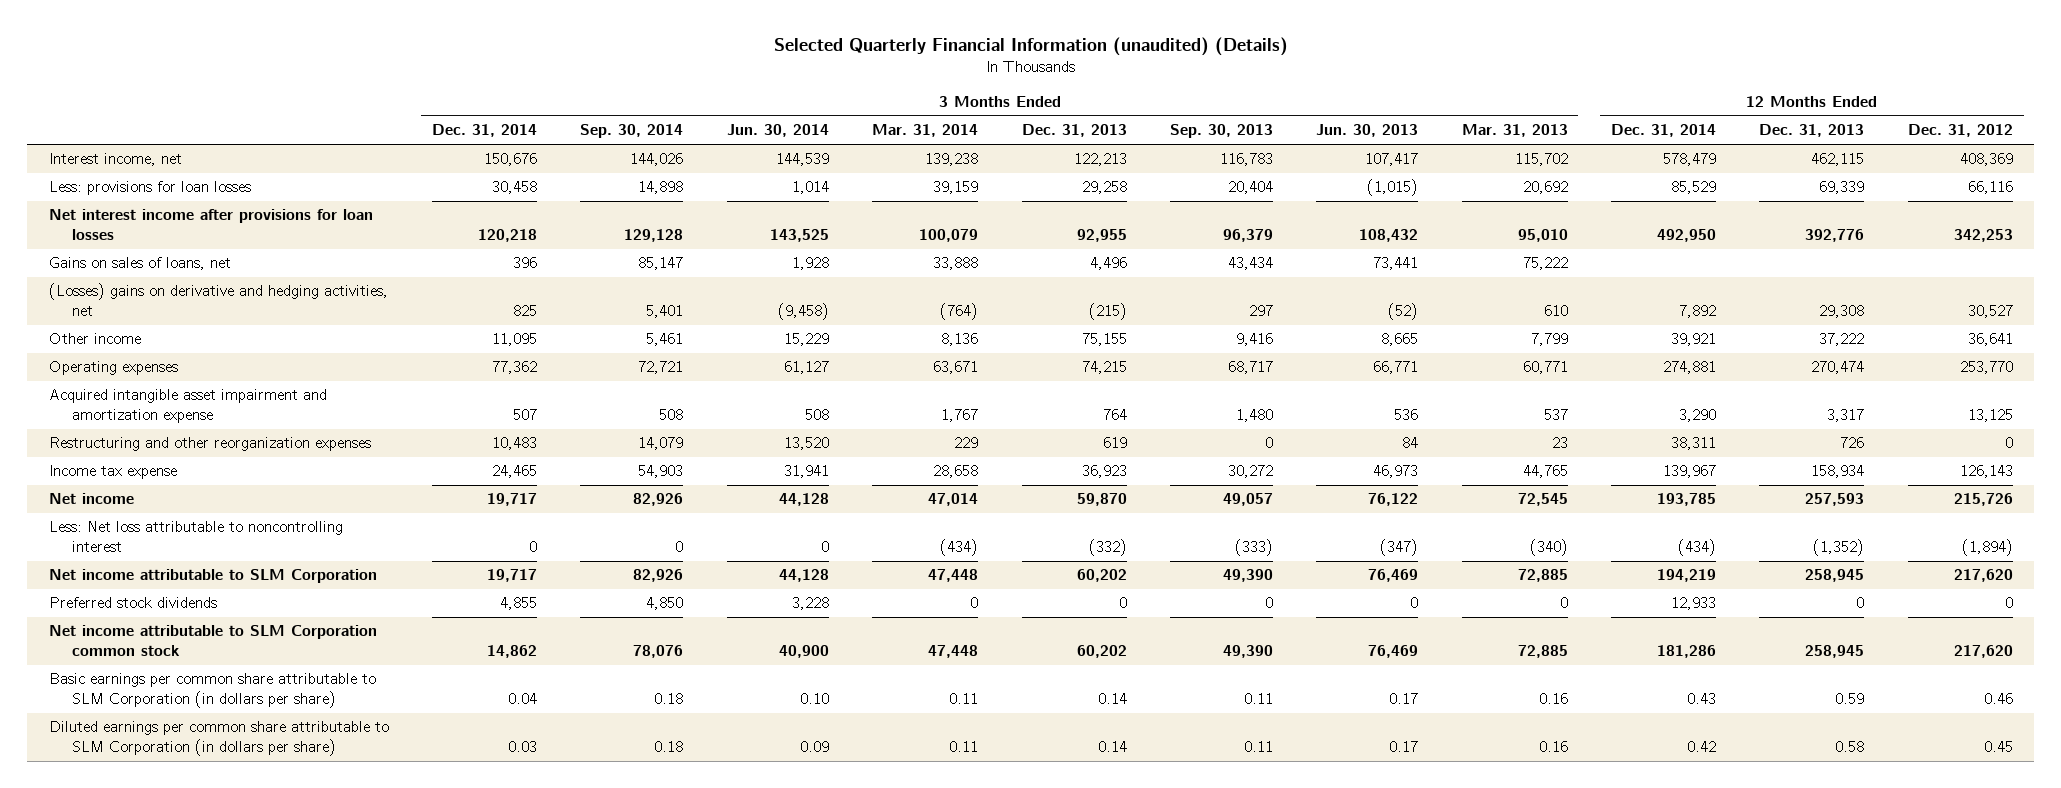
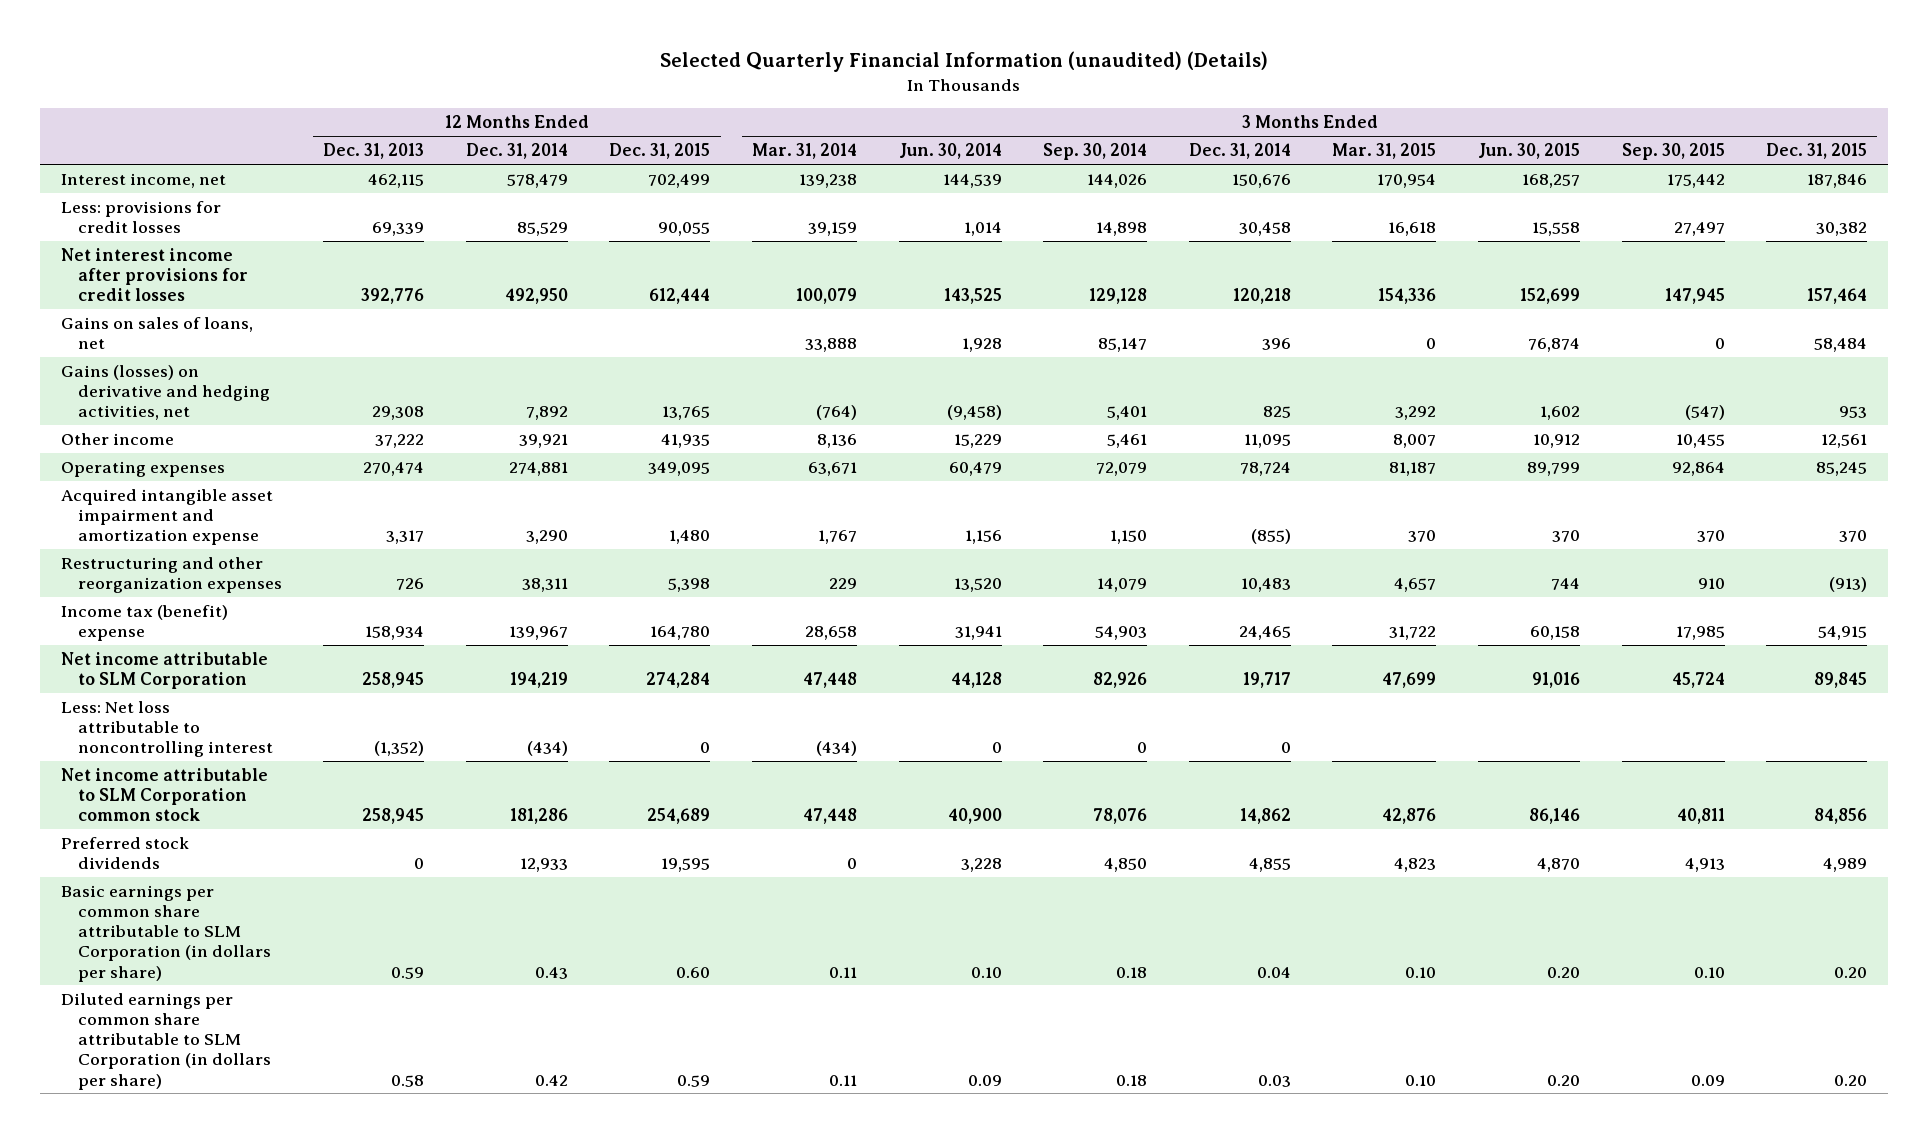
[1021,124,1127,138] Dec. 31, 2013 -> none
[1169,124,1273,139] Sep. 30, 2013 -> none
[1316,124,1419,138] Jun. 30, 2013 -> none
[1461,124,1568,138] Mar. 31, 2013 -> none
[1907,124,2013,138] Dec. 31, 2012 -> none
none -> [609,143,711,160] Dec. 31, 2015
none -> [1332,143,1437,160] Mar. 31, 2015
none -> [1477,143,1580,160] Jun. 30, 2015
none -> [1621,143,1725,161] Sep. 30, 2015
none -> [1766,143,1868,160] Dec. 31, 2015
[48,181,251,196] Less: provisions for loan losses -> [61,200,222,234] Less: provisions for credit losses
[48,209,373,240] Net interest income after provisions for loan losses -> [61,247,248,302] Net interest income after provisions for credit losses
[48,283,388,316] (Losses) gains on derivative and hedging activities, net -> [61,364,270,421] Gains (losses) on derivative and hedging activities, net
[492,361,538,375] 77,362 -> [1239,461,1291,476] 78,724
[638,361,684,375] 72,721 -> [1096,461,1148,476] 72,079
[783,361,829,375] 61,127 -> [948,461,1002,476] 60,479
[513,408,538,420] 507 -> [1250,529,1291,545] (855)
[659,408,684,420] 508 -> [1110,530,1148,545] 1,150
[804,408,829,420] 508 -> [964,530,1002,545] 1,156
[48,493,134,505] Net income -> none
[48,465,177,480] Income tax expense -> [61,604,229,642] Income tax (benefit) expense
[48,521,343,552] Less: Net loss attributable to noncontrolling interest -> [61,700,273,758] Less: Net loss attributable to noncontrolling interest
[48,597,217,609] Preferred stock dividends -> [61,836,190,870] Preferred stock dividends

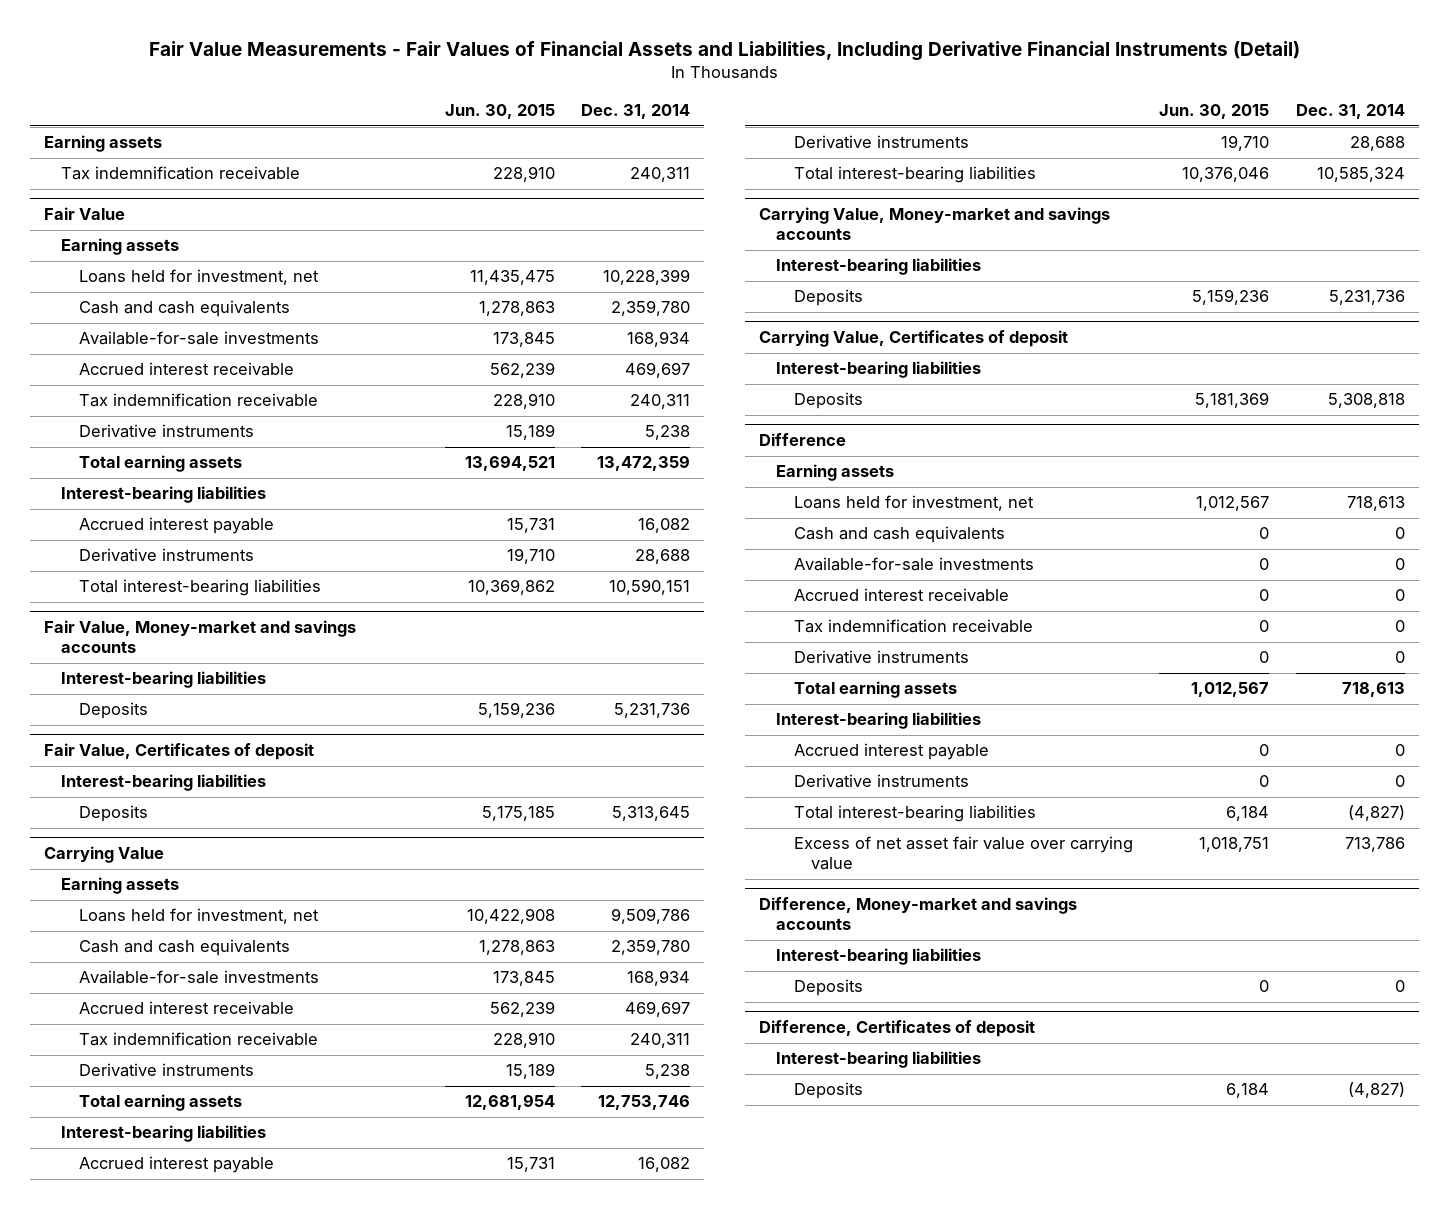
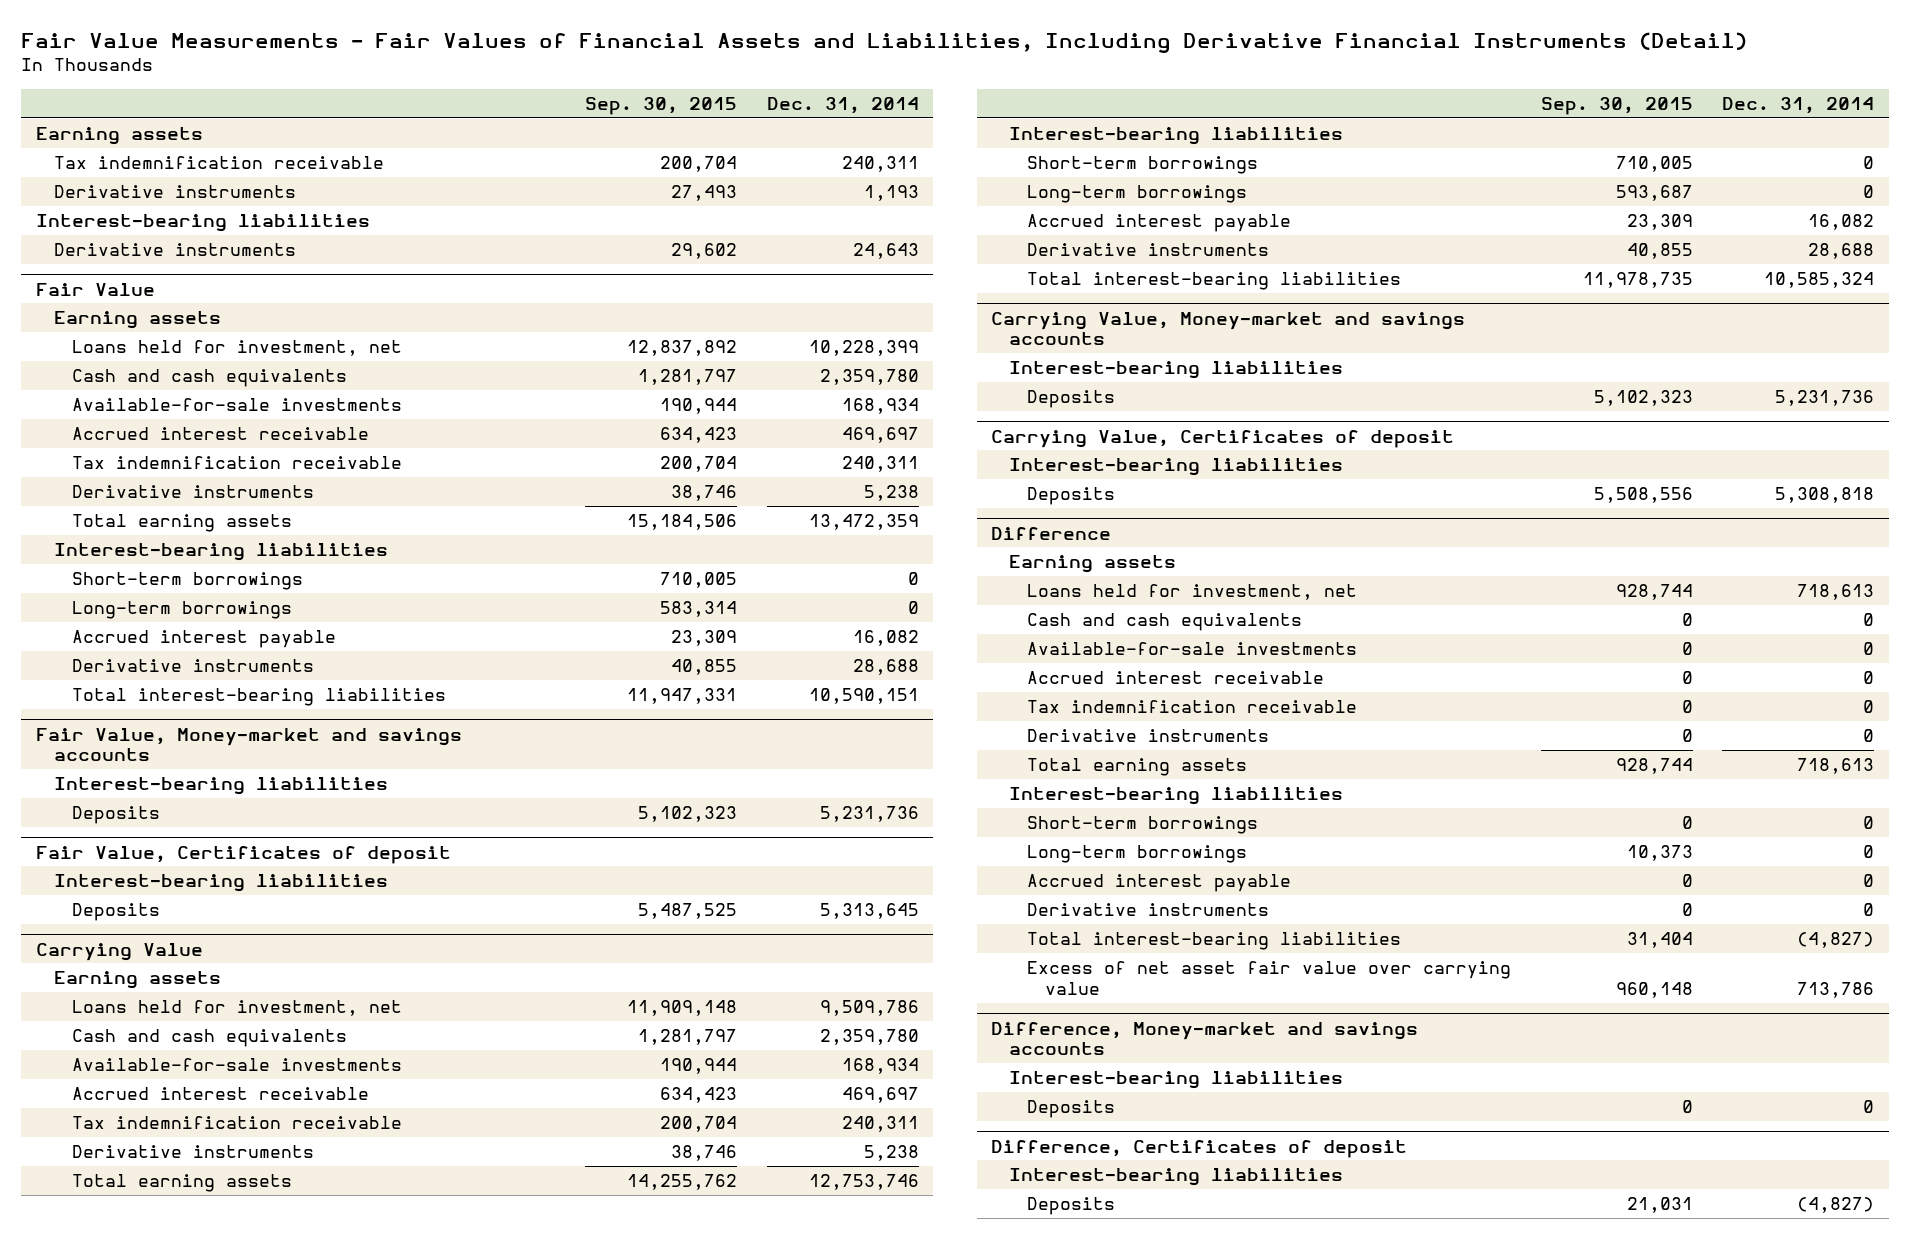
[444,104,555,120] Jun. 30, 2015 -> none
none -> [585,96,738,115] Sep. 30, 2015
none -> [53,185,296,199] Derivative instruments
none -> [35,214,370,233] Interest-bearing liabilities
none -> [53,243,296,257] Derivative instruments
none -> [71,572,303,591] Short-term borrowings
none -> [71,601,292,620] Long-term borrowings
none -> [1027,156,1259,175] Short-term borrowings
none -> [1027,185,1248,204] Long-term borrowings
none -> [1027,816,1259,835] Short-term borrowings
none -> [1027,845,1248,864] Long-term borrowings

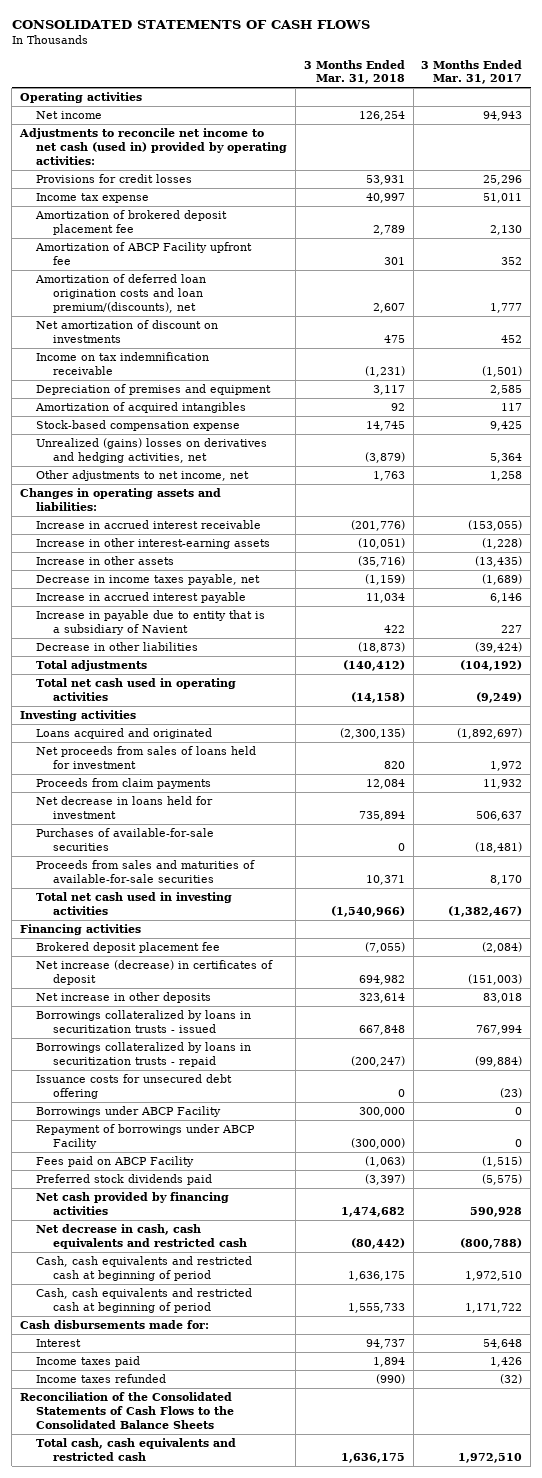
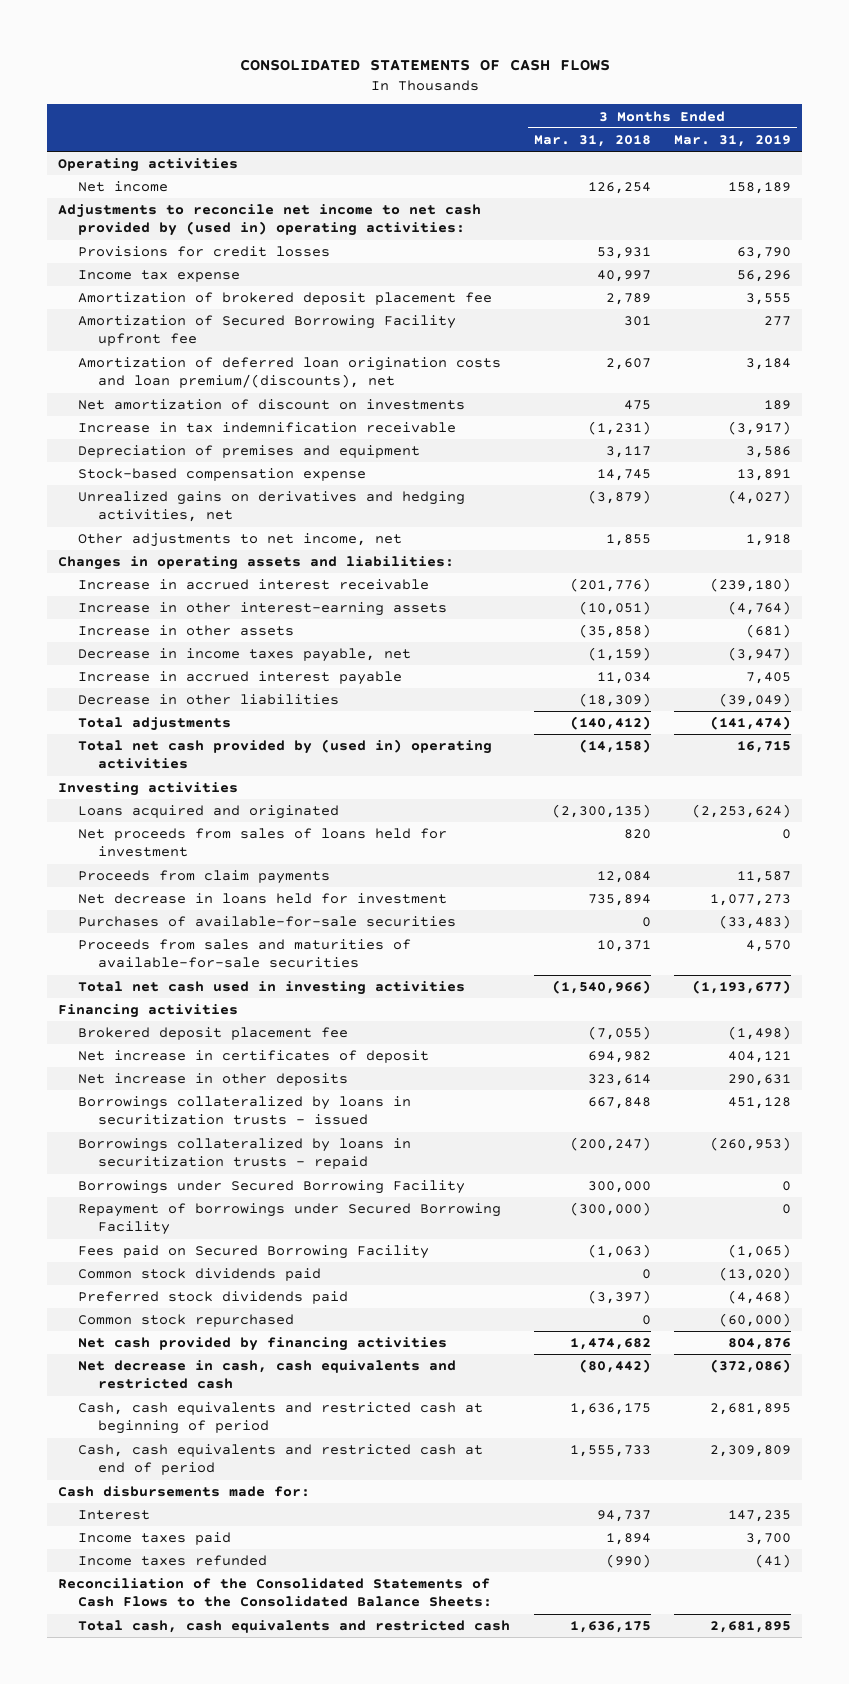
[421,59,523,85] 3 Months Ended Mar. 31, 2017 -> none
none -> [673,134,791,147] Mar. 31, 2019
[18,128,288,165] Adjustments to reconcile net income to net cash (used in) provided by operating activities: -> [58,204,482,237] Adjustments to reconcile net income to net cash provided by (used in) operating activities:
[35,242,253,265] Amortization of ABCP Facility upfront fee -> [78,315,457,347] Amortization of Secured Borrowing Facility upfront fee
[36,352,210,375] Income on tax indemnification receivable -> [78,422,457,434] Increase in tax indemnification receivable
[35,402,247,414] Amortization of acquired intangibles -> none
[36,438,268,463] Unrealized (gains) losses on derivatives and hedging activities, net -> [78,491,466,523] Unrealized gains on derivatives and hedging activities, net
[372,471,405,482] 1,763 -> [605,534,651,547] 1,855
[357,556,405,568] (35,716) -> [578,624,651,639] (35,858)
[36,610,266,635] Increase in payable due to entity that is a subsidiary of Navient -> none
[357,642,405,654] (18,873) -> [578,693,651,708] (18,309)
[36,678,237,701] Total net cash used in operating activities -> [78,739,493,770] Total net cash provided by (used in) operating activities
[36,960,274,985] Net increase (decrease) in certificates of deposit -> [78,1050,430,1064] Net increase in certificates of deposit
[36,1074,233,1099] Issuance costs for unsecured debt offering -> none
[36,1106,222,1118] Borrowings under ABCP Facility -> [78,1180,466,1195] Borrowings under Secured Borrowing Facility
[36,1124,256,1149] Repayment of borrowings under ABCP Facility -> [78,1203,502,1236] Repayment of borrowings under Secured Borrowing Facility
[36,1156,195,1168] Fees paid on ABCP Facility -> [78,1245,430,1260] Fees paid on Secured Borrowing Facility
none -> [78,1268,322,1282] Common stock dividends paid
none -> [78,1314,295,1328] Common stock repurchased
[36,1288,253,1313] Cash, cash equivalents and restricted cash at beginning of period -> [78,1444,484,1476] Cash, cash equivalents and restricted cash at end of period
[19,1392,235,1429] Reconciliation of the Consolidated Statements of Cash Flows to the Consolidated Balance Sheets -> [58,1578,493,1608] Reconciliation of the Consolidated Statements of Cash Flows to the Consolidated Balance Sheets:

